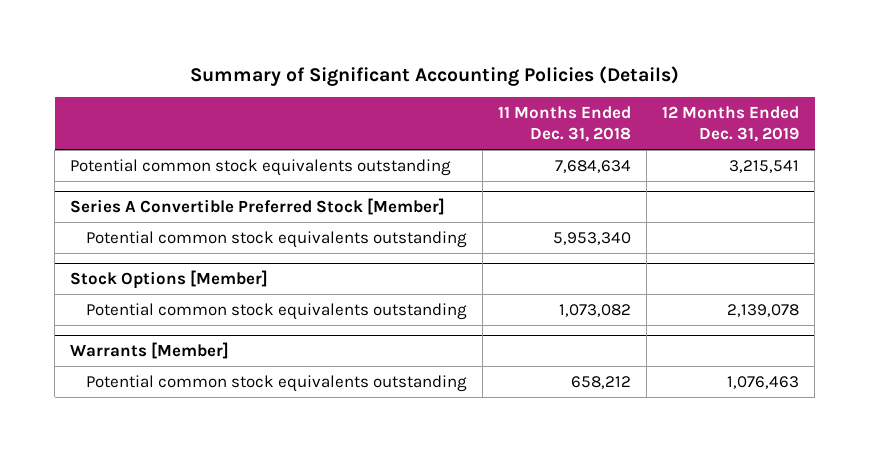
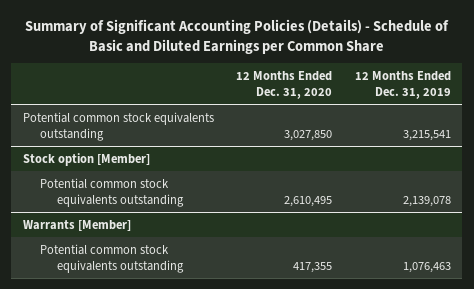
[189,65,679,86] Summary of Significant Accounting Policies (Details) -> [24,18,449,54] Summary of Significant Accounting Policies (Details) - Schedule of Basic and Diluted Earnings per Common Share
[498,106,632,142] 11 Months Ended Dec. 31, 2018 -> none
none -> [236,71,333,99] 12 Months Ended Dec. 31, 2020
[70,198,446,216] Series A Convertible Preferred Stock [Member] -> none
[85,230,467,248] Potential common stock equivalents outstanding -> none
[70,270,269,290] Stock Options [Member] -> [22,152,150,166] Stock option [Member]

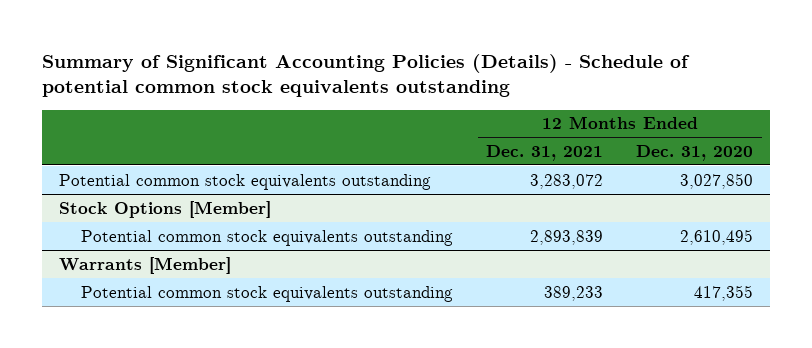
[24,18,449,54] Summary of Significant Accounting Policies (Details) - Schedule of Basic and Diluted Earnings per Common Share -> [42,53,691,98] Summary of Significant Accounting Policies (Details) - Schedule of potential common stock equivalents outstanding
[354,71,451,99] 12 Months Ended Dec. 31, 2019 -> none
none -> [486,144,604,161] Dec. 31, 2021
[22,152,150,166] Stock option [Member] -> [58,200,271,218] Stock Options [Member]

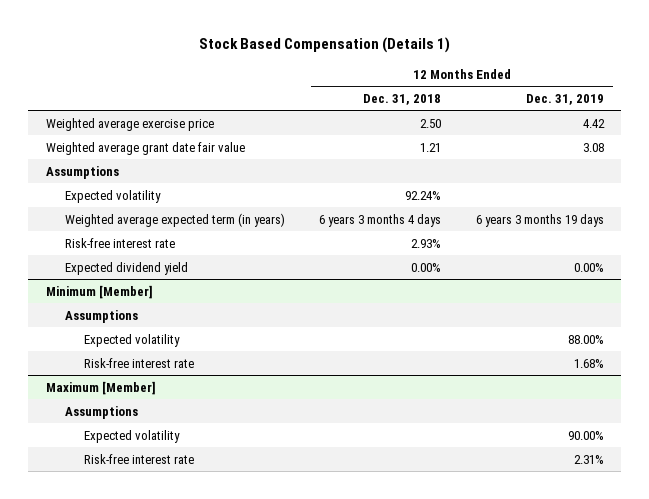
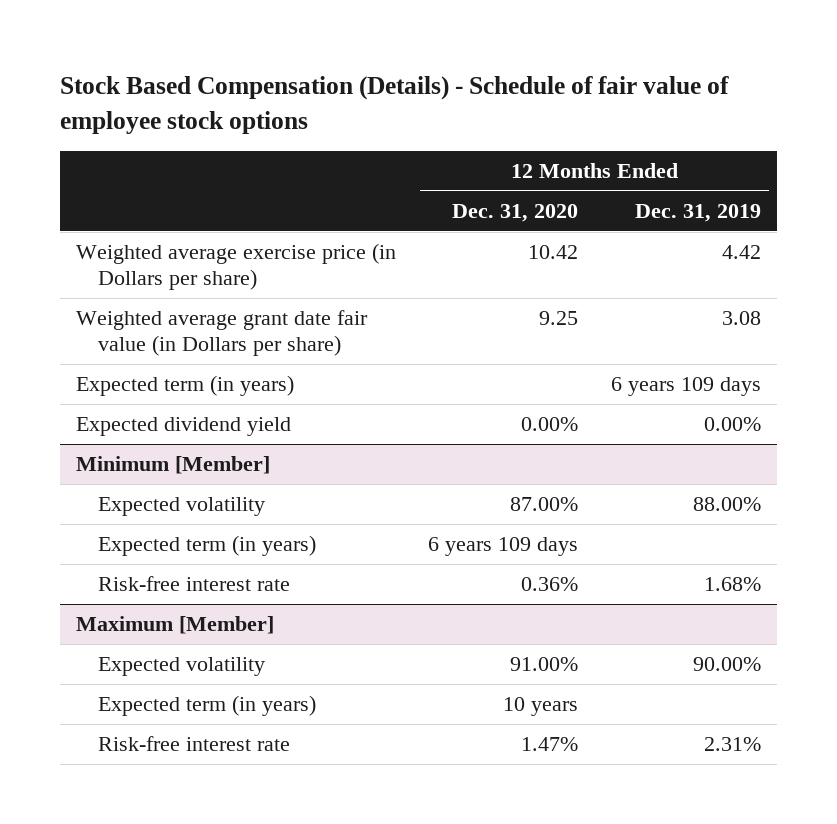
[198,36,450,53] Stock Based Compensation (Details 1) -> [60,76,730,134] Stock Based Compensation (Details) - Schedule of fair value of employee stock options
[363,93,442,105] Dec. 31, 2018 -> none
none -> [452,203,579,222] Dec. 31, 2020
[45,165,119,179] Assumptions -> none
[64,189,161,203] Expected volatility -> none
[64,237,175,248] Risk-free interest rate -> none
[45,117,214,131] Weighted average exercise price -> [76,243,397,290] Weighted average exercise price (in Dollars per share)
[45,141,245,155] Weighted average grant date fair value -> [76,310,369,356] Weighted average grant date fair value (in Dollars per share)
[64,212,285,227] Weighted average expected term (in years) -> [76,375,295,397] Expected term (in years)
[475,213,604,227] 6 years 3 months 19 days -> [610,377,761,397] 6 years 109 days
[64,309,138,323] Assumptions -> none
none -> [98,535,317,557] Expected term (in years)
[64,405,138,419] Assumptions -> none
none -> [98,695,317,717] Expected term (in years)

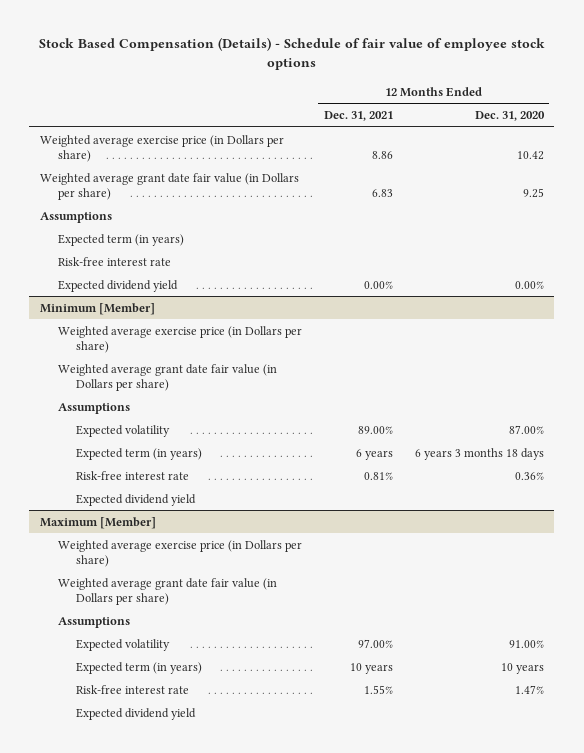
[634,203,761,222] Dec. 31, 2019 -> none
none -> [323,110,393,121] Dec. 31, 2021
none -> [39,211,112,223] Assumptions
none -> [58,256,172,266] Risk-free interest rate
none -> [58,325,303,353] Weighted average exercise price (in Dollars per share)
none -> [58,363,278,391] Weighted average grant date fair value (in Dollars per share)
none -> [58,402,131,414] Assumptions
[428,537,579,557] 6 years 109 days -> [414,447,544,460] 6 years 3 months 18 days
none -> [76,493,197,506] Expected dividend yield
none -> [58,539,303,567] Weighted average exercise price (in Dollars per share)
none -> [58,577,278,605] Weighted average grant date fair value (in Dollars per share)
none -> [58,616,131,628] Assumptions
none -> [76,707,197,720] Expected dividend yield

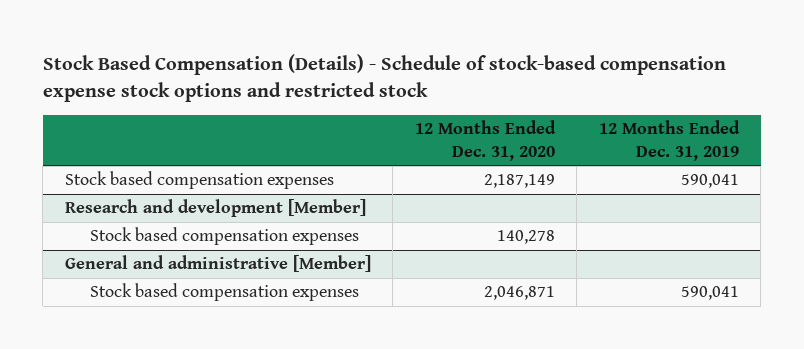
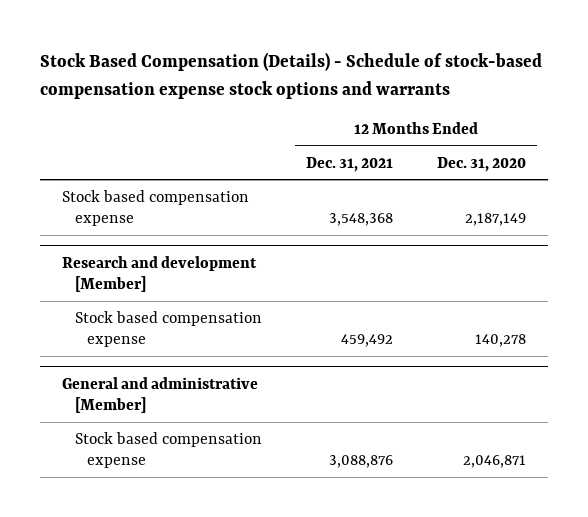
[42,54,726,103] Stock Based Compensation (Details) - Schedule of stock-based compensation expense stock options and restricted stock -> [40,52,543,99] Stock Based Compensation (Details) - Schedule of stock-based compensation expense stock options and warrants
[598,120,740,161] 12 Months Ended Dec. 31, 2019 -> none
none -> [305,156,393,172] Dec. 31, 2021
[64,171,334,190] Stock based compensation expenses -> [62,189,250,227] Stock based compensation expense
[90,227,360,246] Stock based compensation expenses -> [74,310,262,348] Stock based compensation expense
[90,283,360,302] Stock based compensation expenses -> [74,431,262,469] Stock based compensation expense

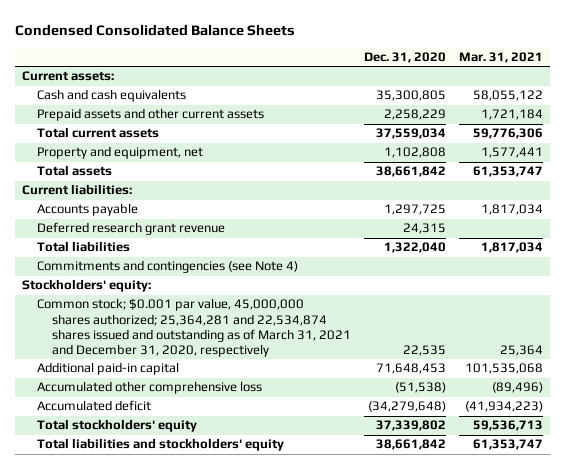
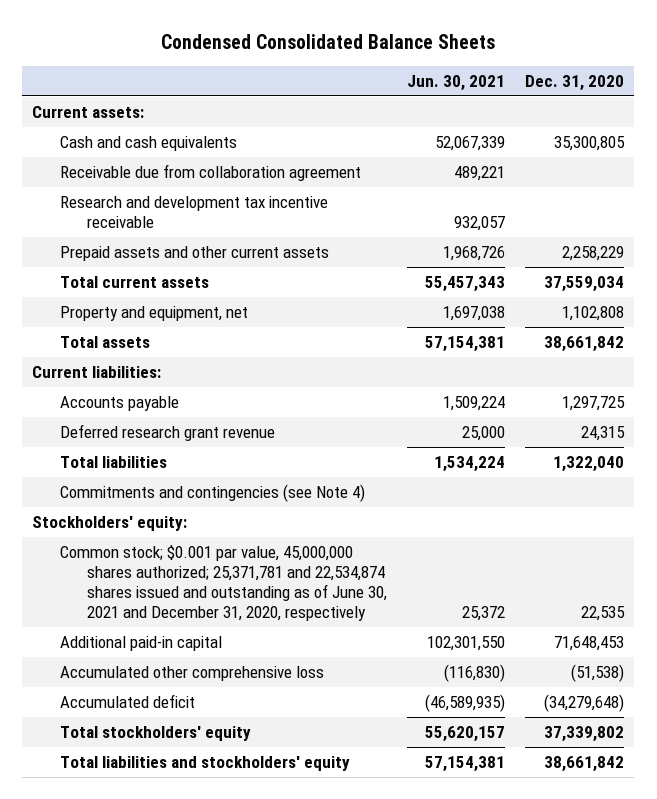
[459,52,544,64] Mar. 31, 2021 -> none
none -> [407,74,506,91] Jun. 30, 2021
none -> [59,164,361,182] Receivable due from collaboration agreement
none -> [59,196,328,228] Research and development tax incentive receivable
[36,298,351,358] Common stock; $0.001 par value, 45,000,000 shares authorized; 25,364,281 and 22,534,874 shares issued and outstanding as of March 31, 2021 and December 31, 2020, respectively -> [59,545,387,621] Common stock; $0.001 par value, 45,000,000 shares authorized; 25,371,781 and 22,534,874 shares issued and outstanding as of June 30, 2021 and December 31, 2020, respectively

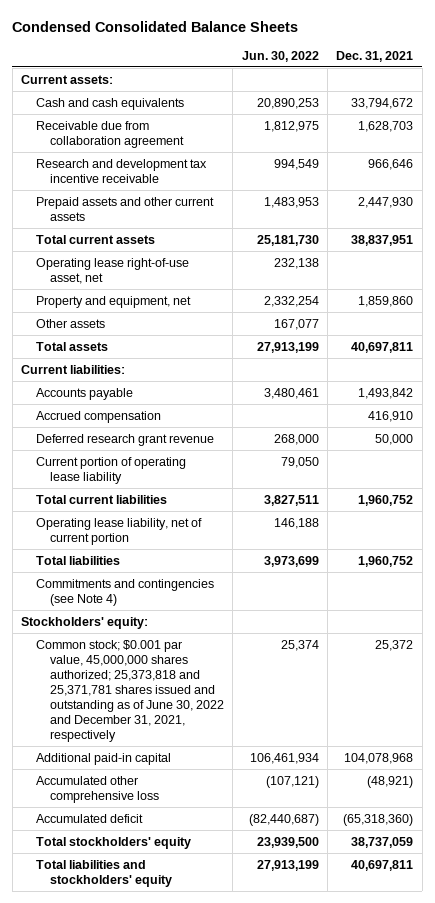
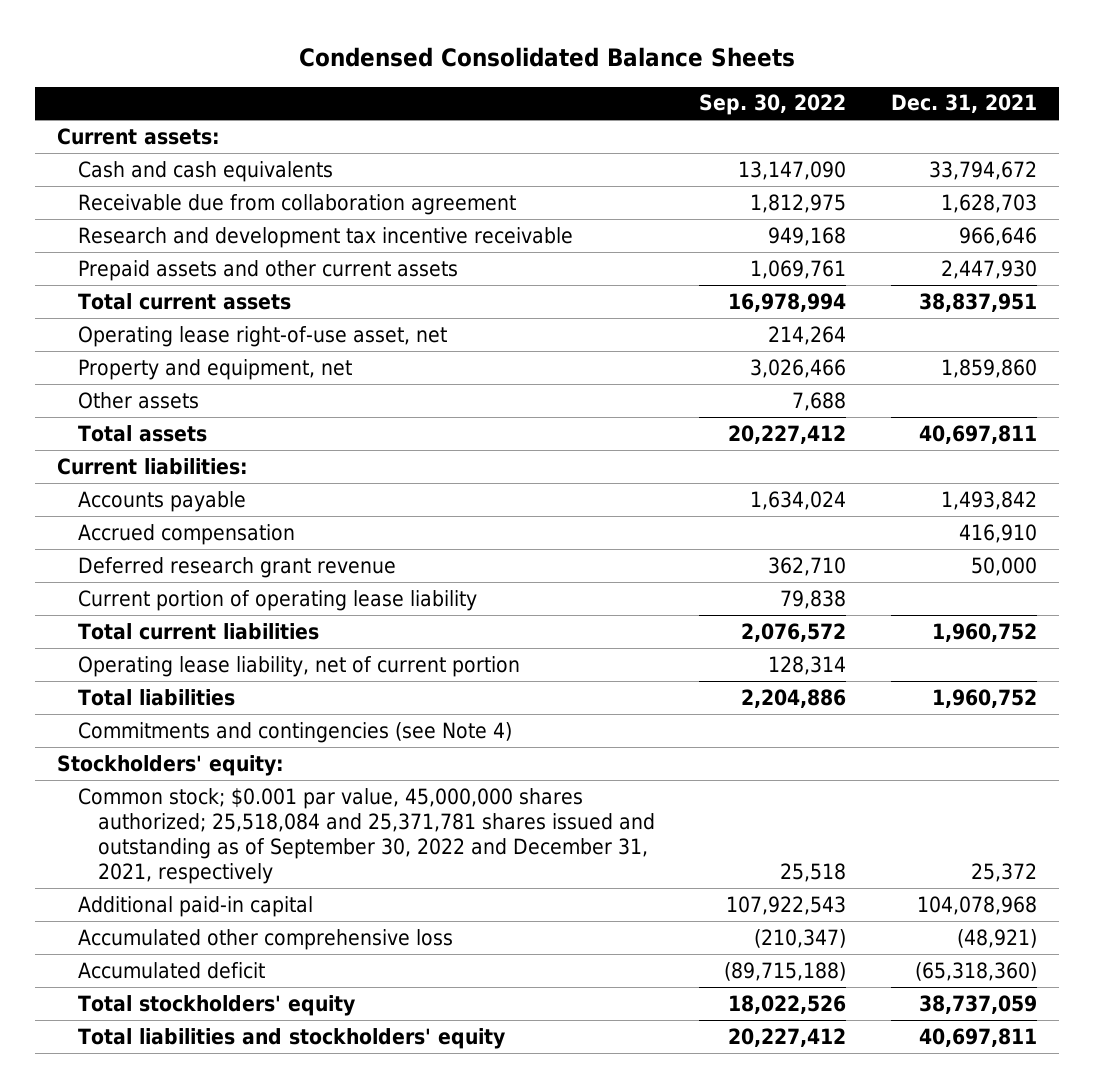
[241,50,319,62] Jun. 30, 2022 -> none
none -> [699,94,847,116] Sep. 30, 2022
[35,639,224,742] Common stock; $0.001 par value, 45,000,000 shares authorized; 25,373,818 and 25,371,781 shares issued and outstanding as of June 30, 2022 and December 31, 2021, respectively -> [77,787,656,885] Common stock; $0.001 par value, 45,000,000 shares authorized; 25,518,084 and 25,371,781 shares issued and outstanding as of September 30, 2022 and December 31, 2021, respectively

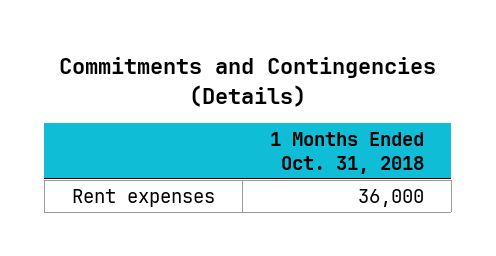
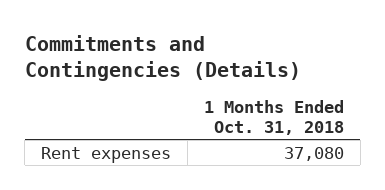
[357,189,424,208] 36,000 -> [283,146,344,161] 37,080

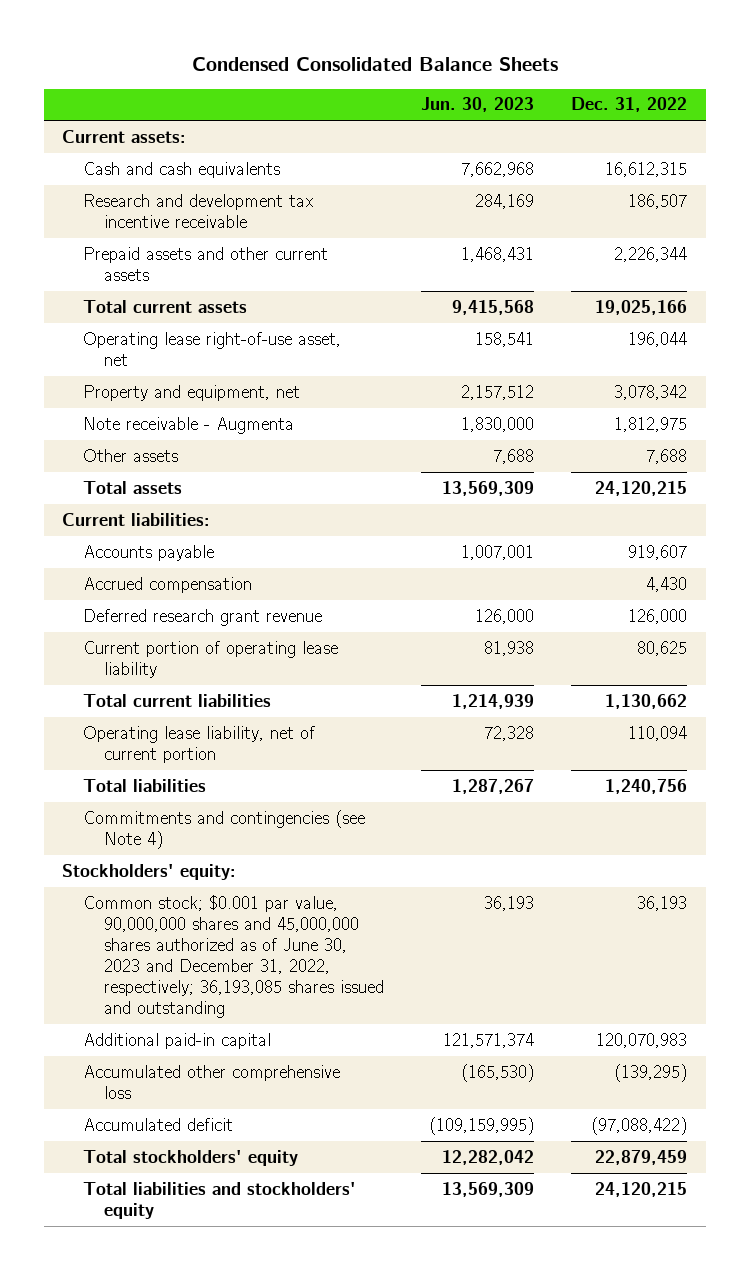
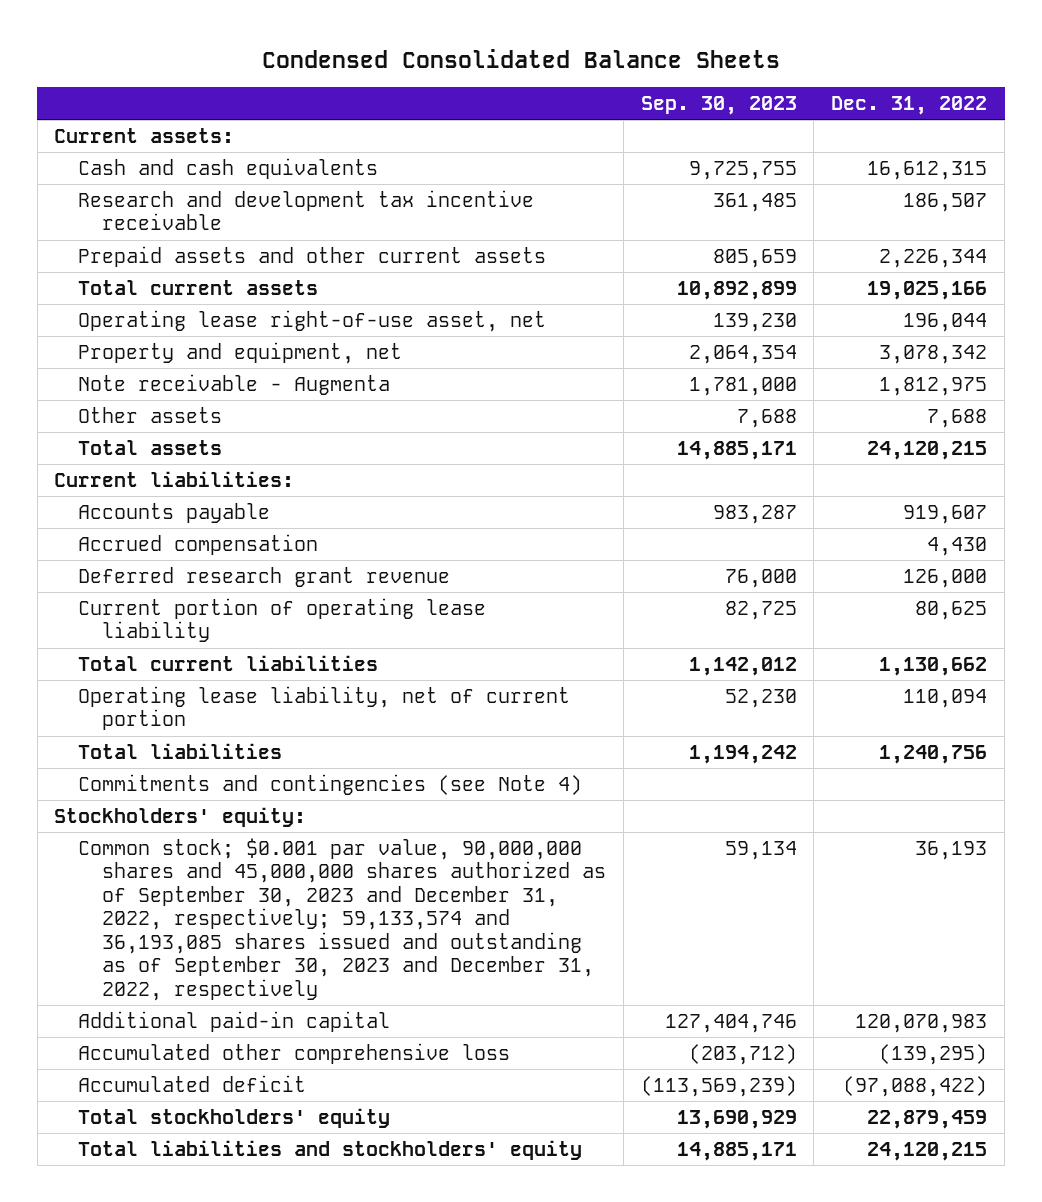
[421,97,535,113] Jun. 30, 2023 -> none
none -> [640,96,797,116] Sep. 30, 2023
[83,894,385,1019] Common stock; $0.001 par value, 90,000,000 shares and 45,000,000 shares authorized as of June 30, 2023 and December 31, 2022, respectively; 36,193,085 shares issued and outstanding -> [78,837,606,1001] Common stock; $0.001 par value, 90,000,000 shares and 45,000,000 shares authorized as of September 30, 2023 and December 31, 2022, respectively; 59,133,574 and 36,193,085 shares issued and outstanding as of September 30, 2023 and December 31, 2022, respectively

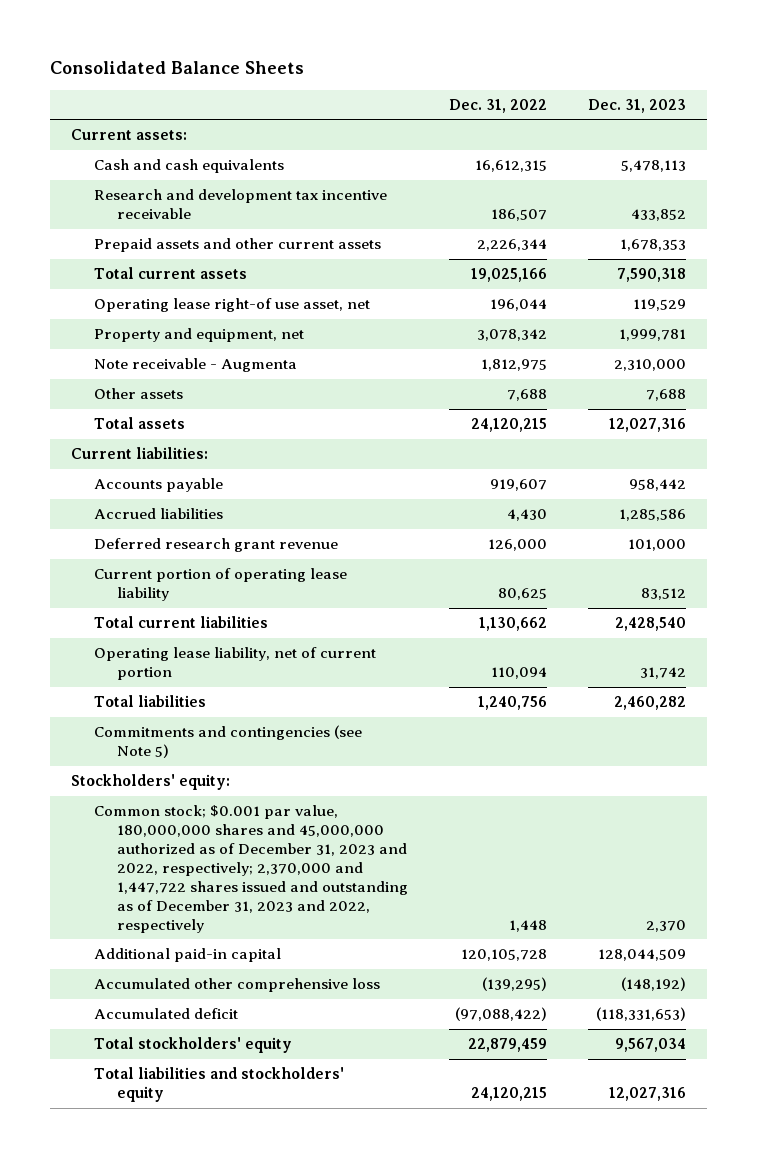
[261,48,780,68] Condensed Consolidated Balance Sheets -> [50,61,305,75] Consolidated Balance Sheets
[640,96,797,116] Sep. 30, 2023 -> none
none -> [588,98,687,113] Dec. 31, 2023
[78,309,547,332] Operating lease right-of-use asset, net -> [93,298,370,313] Operating lease right-of use asset, net
[78,533,319,555] Accrued compensation -> [93,508,223,520] Accrued liabilities
[78,773,583,795] Commitments and contingencies (see Note 4) -> [93,725,362,759] Commitments and contingencies (see Note 5)
[78,837,606,1001] Common stock; $0.001 par value, 90,000,000 shares and 45,000,000 shares authorized as of September 30, 2023 and December 31, 2022, respectively; 59,133,574 and 36,193,085 shares issued and outstanding as of September 30, 2023 and December 31, 2022, respectively -> [93,805,408,933] Common stock; $0.001 par value, 180,000,000 shares and 45,000,000 authorized as of December 31, 2023 and 2022, respectively; 2,370,000 and 1,447,722 shares issued and outstanding as of December 31, 2023 and 2022, respectively
[915,840,988,860] 36,193 -> [509,919,548,932] 1,448
[855,1013,988,1033] 120,070,983 -> [461,949,548,962] 120,105,728

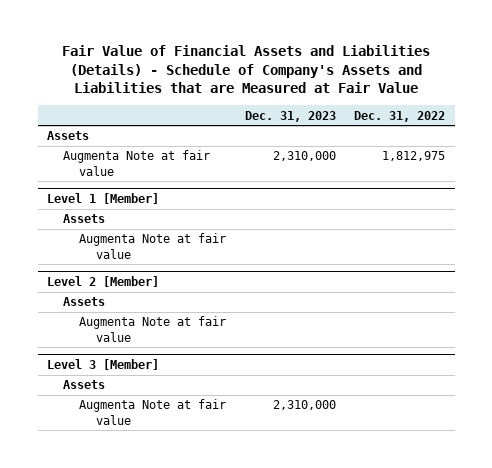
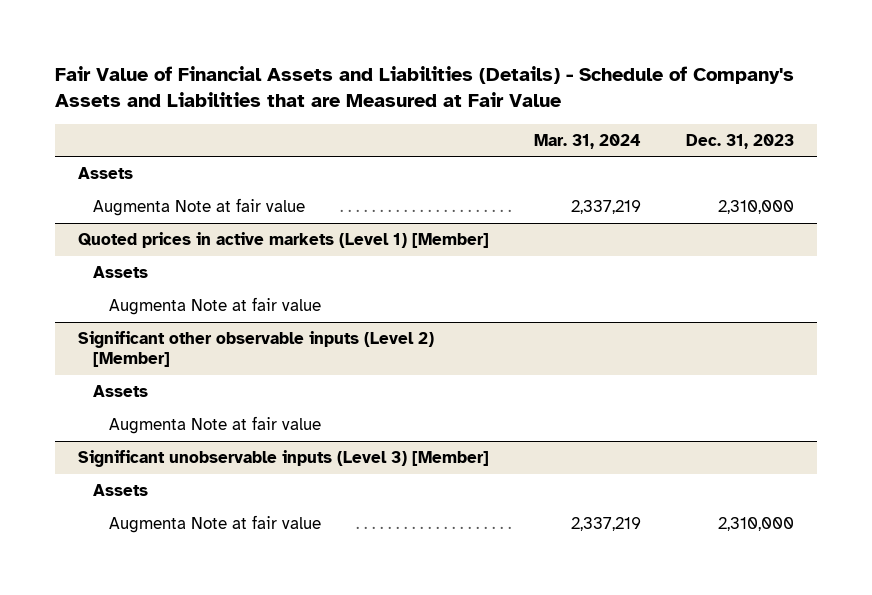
[354,110,446,122] Dec. 31, 2022 -> none
none -> [533,133,641,149] Mar. 31, 2024
[47,193,160,205] Level 1 [Member] -> [77,232,489,249] Quoted prices in active markets (Level 1) [Member]
[47,276,160,288] Level 2 [Member] -> [77,331,434,368] Significant other observable inputs (Level 2) [Member]
[47,359,160,371] Level 3 [Member] -> [77,450,489,468] Significant unobservable inputs (Level 3) [Member]

